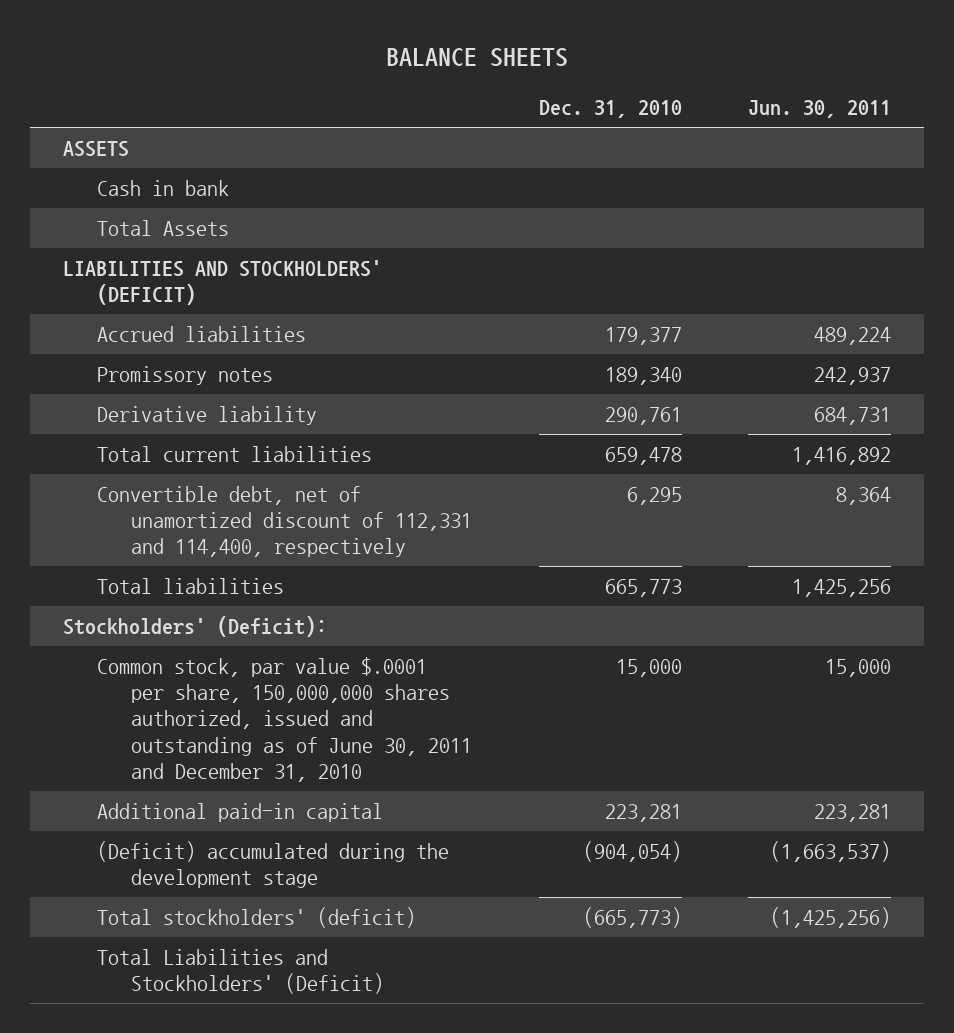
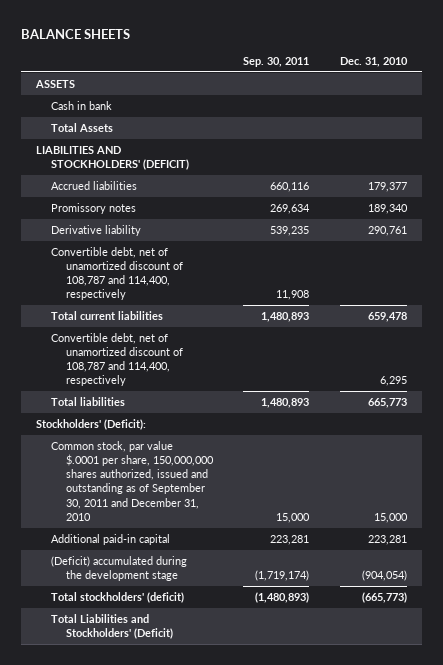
[747,100,891,119] Jun. 30, 2011 -> none
none -> [243,56,310,67] Sep. 30, 2011
none -> [51,247,183,301] Convertible debt, net of unamortized discount of 108,787 and 114,400, respectively
[97,486,473,558] Convertible debt, net of unamortized discount of 112,331 and 114,400, respectively -> [51,333,183,387] Convertible debt, net of unamortized discount of 108,787 and 114,400, respectively
[97,657,473,782] Common stock, par value $.0001 per share, 150,000,000 shares authorized, issued and outstanding as of June 30, 2011 and December 31, 2010 -> [51,441,214,521] Common stock, par value $.0001 per share, 150,000,000 shares authorized, issued and outstanding as of September 30, 2011 and December 31, 2010

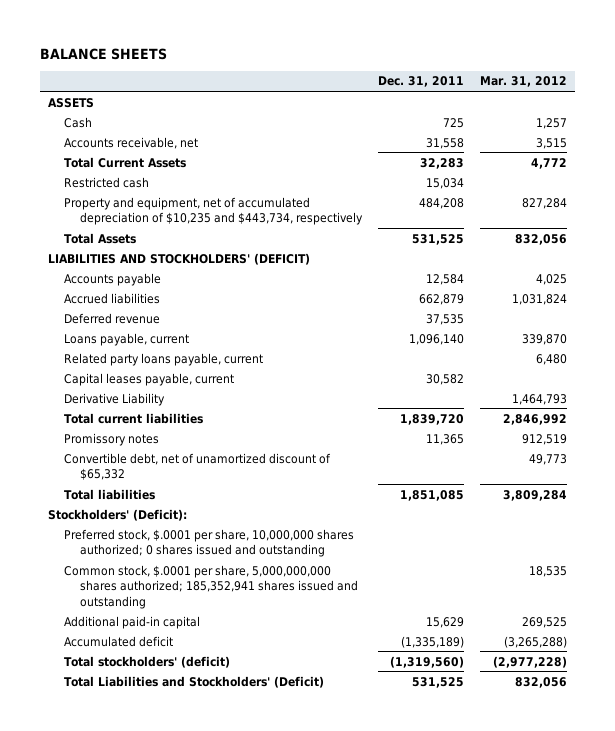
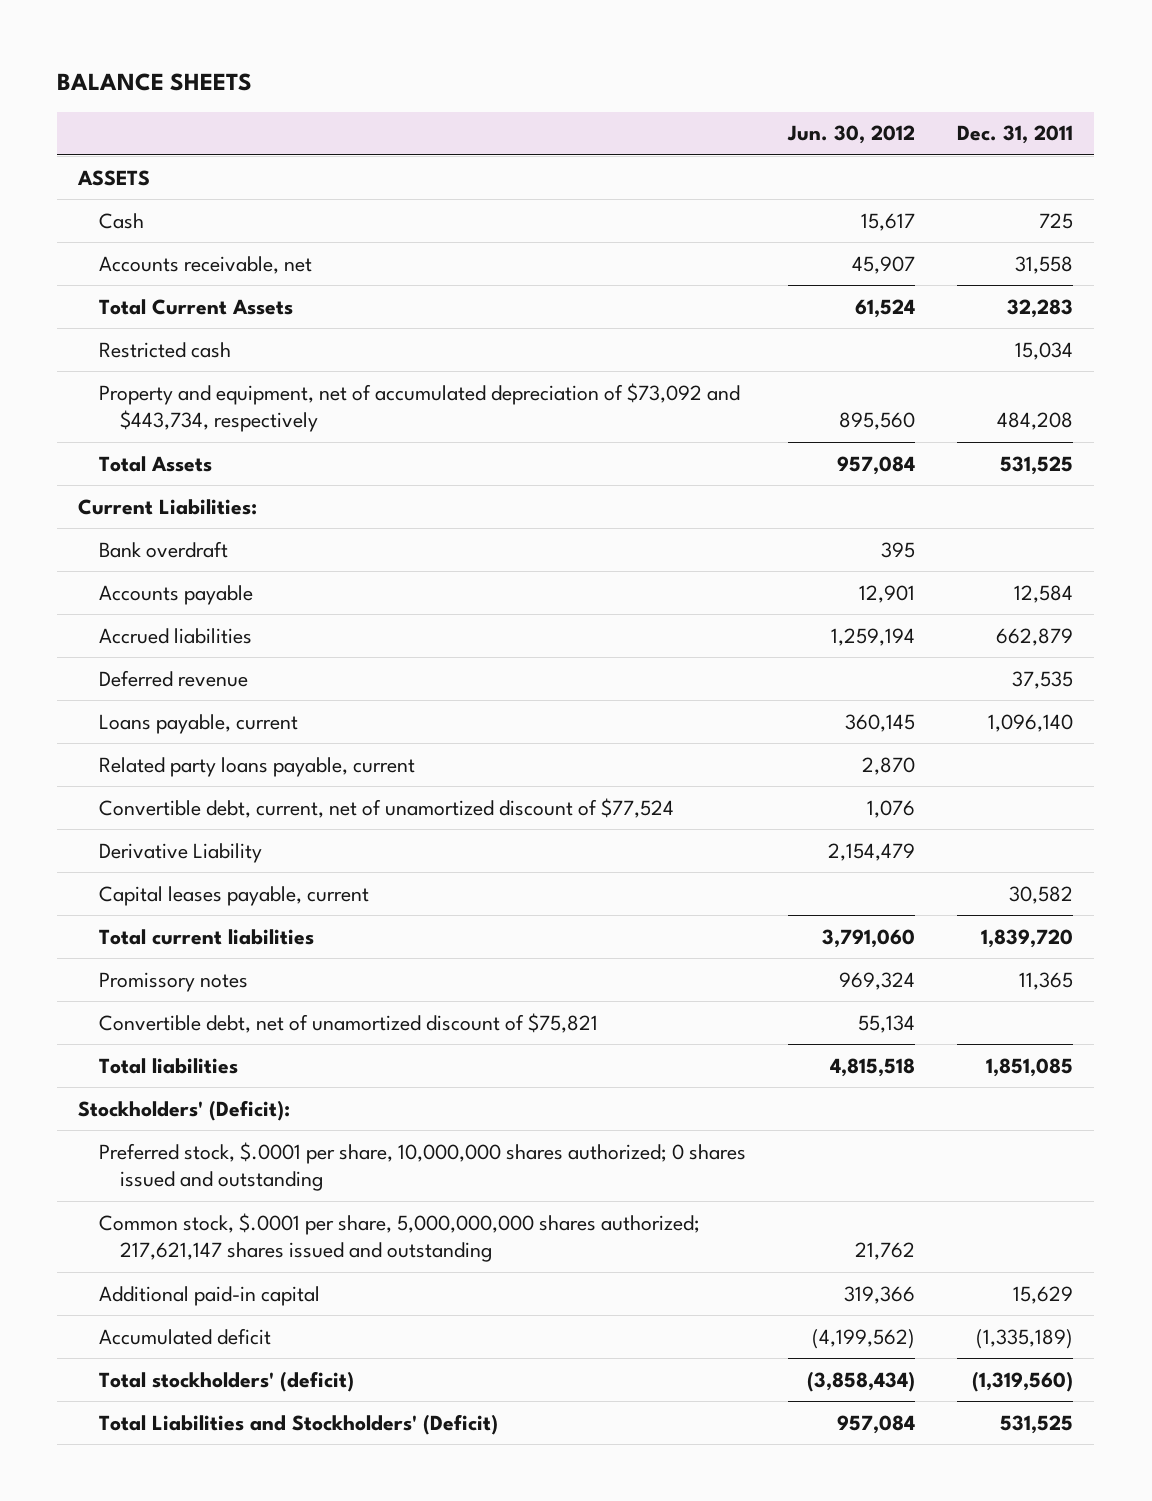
[480,76,568,88] Mar. 31, 2012 -> none
none -> [787,125,916,145] Jun. 30, 2012
[63,196,364,226] Property and equipment, net of accumulated depreciation of $10,235 and $443,734, respectively -> [99,382,741,433] Property and equipment, net of accumulated depreciation of $73,092 and $443,734, respectively
[47,252,310,265] LIABILITIES AND STOCKHOLDERS' (DEFICIT) -> none
none -> [78,498,258,515] Current Liabilities:
none -> [99,540,229,558] Bank overdraft
none -> [99,797,675,818] Convertible debt, current, net of unamortized discount of $77,524
[63,372,234,386] Capital leases payable, current -> [99,885,370,906] Capital leases payable, current
[63,452,331,481] Convertible debt, net of unamortized discount of $65,332 -> [99,1012,599,1033] Convertible debt, net of unamortized discount of $75,821
[63,564,359,609] Common stock, $.0001 per share, 5,000,000,000 shares authorized; 185,352,941 shares issued and outstanding -> [99,1212,701,1263] Common stock, $.0001 per share, 5,000,000,000 shares authorized; 217,621,147 shares issued and outstanding

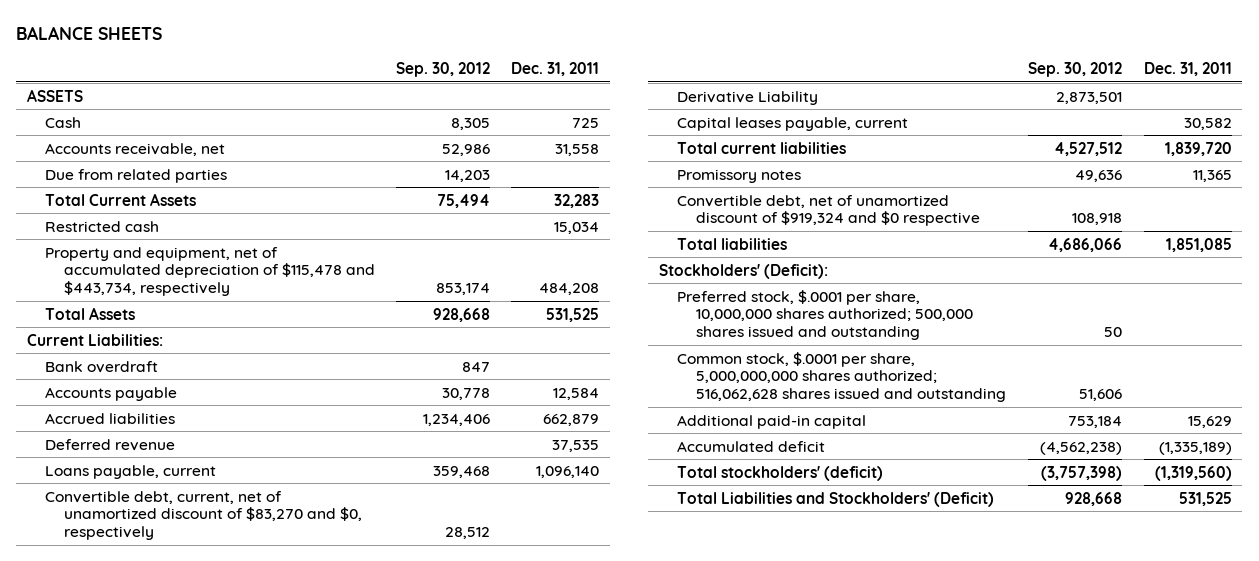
[787,125,916,145] Jun. 30, 2012 -> none
none -> [396,62,491,78] Sep. 30, 2012
none -> [45,168,228,183] Due from related parties
[99,382,741,433] Property and equipment, net of accumulated depreciation of $73,092 and $443,734, respectively -> [45,246,375,297] Property and equipment, net of accumulated depreciation of $115,478 and $443,734, respectively
[99,756,416,777] Related party loans payable, current -> none
[99,797,675,818] Convertible debt, current, net of unamortized discount of $77,524 -> [45,490,362,541] Convertible debt, current, net of unamortized discount of $83,270 and $0, respectively
[99,1012,599,1033] Convertible debt, net of unamortized discount of $75,821 -> [677,194,980,227] Convertible debt, net of unamortized discount of $919,324 and $0 respective
[99,1141,747,1192] Preferred stock, $.0001 per share, 10,000,000 shares authorized; 0 shares issued and outstanding -> [677,289,973,341] Preferred stock, $.0001 per share, 10,000,000 shares authorized; 500,000 shares issued and outstanding
[99,1212,701,1263] Common stock, $.0001 per share, 5,000,000,000 shares authorized; 217,621,147 shares issued and outstanding -> [677,351,1006,403] Common stock, $.0001 per share, 5,000,000,000 shares authorized; 516,062,628 shares issued and outstanding

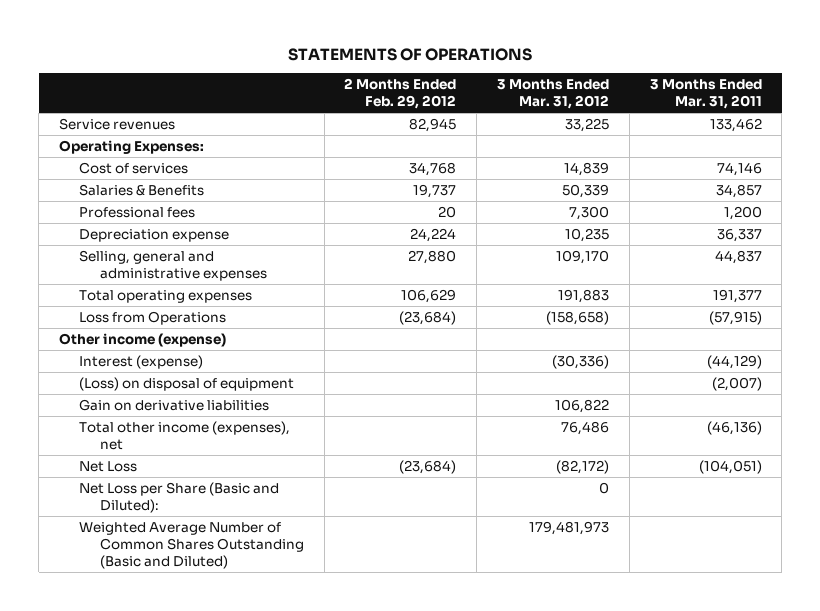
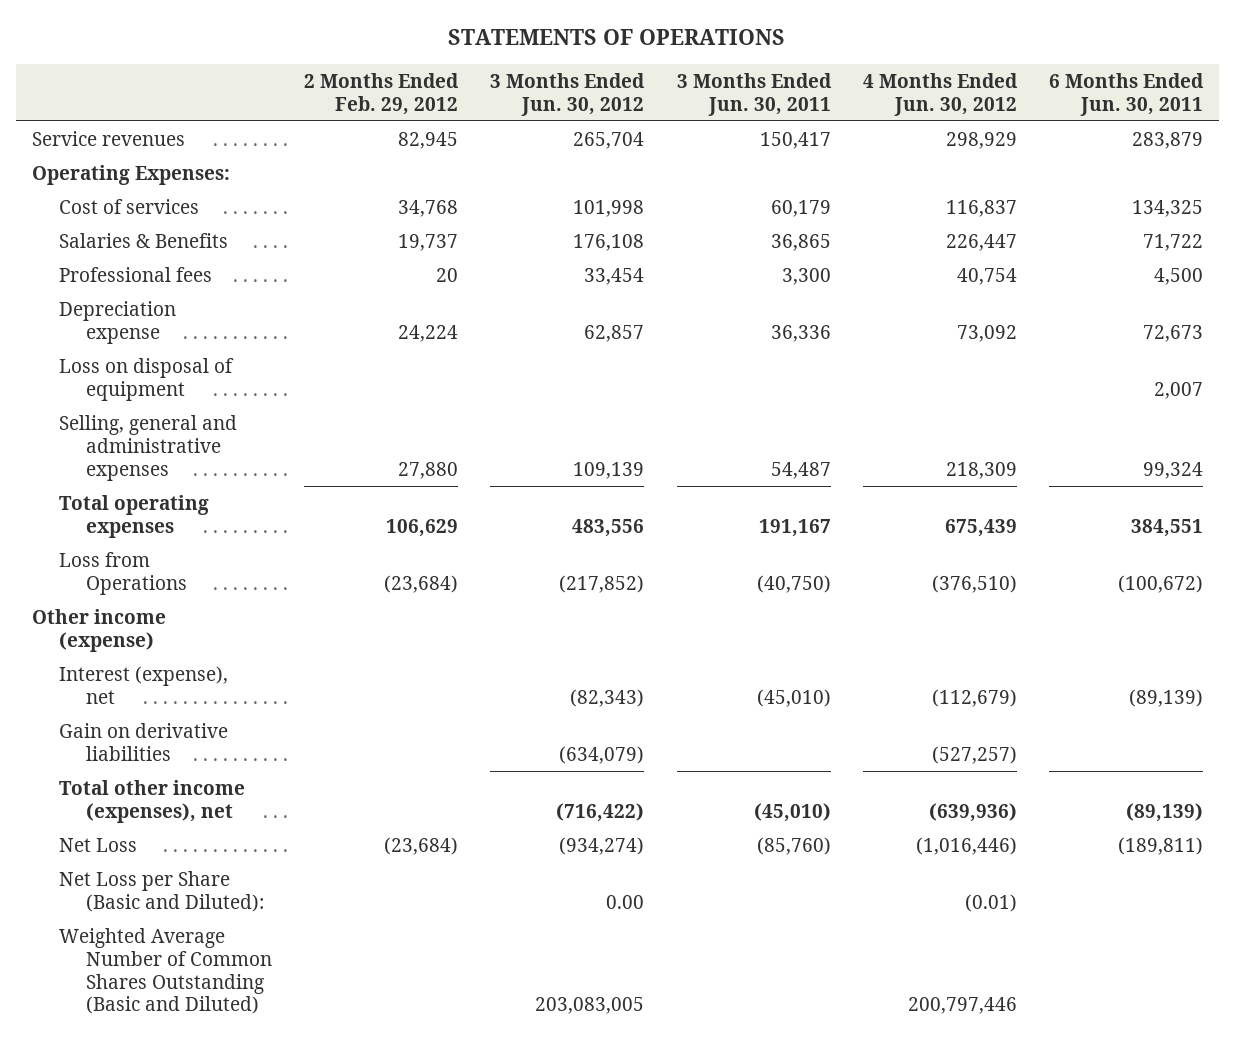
[496,79,609,110] 3 Months Ended Mar. 31, 2012 -> none
[649,79,762,110] 3 Months Ended Mar. 31, 2011 -> none
none -> [490,72,646,116] 3 Months Ended Jun. 30, 2012
none -> [676,72,832,116] 3 Months Ended Jun. 30, 2011
none -> [862,72,1018,116] 4 Months Ended Jun. 30, 2012
none -> [1049,72,1205,116] 6 Months Ended Jun. 30, 2011
none -> [58,357,234,401] Loss on disposal of equipment
[79,376,295,391] (Loss) on disposal of equipment -> none
[79,354,204,369] Interest (expense) -> [58,665,228,704] Interest (expense), net

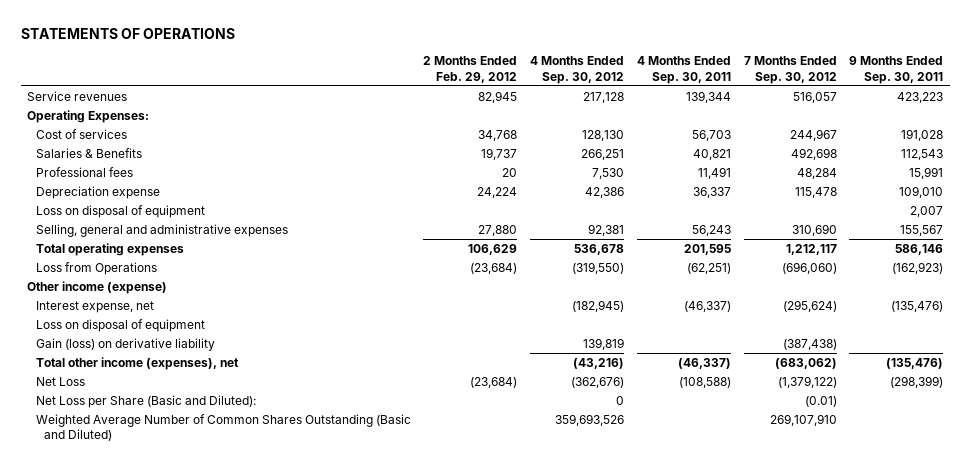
[490,72,646,116] 3 Months Ended Jun. 30, 2012 -> none
[676,72,832,116] 3 Months Ended Jun. 30, 2011 -> none
[862,72,1018,116] 4 Months Ended Jun. 30, 2012 -> none
[1049,72,1205,116] 6 Months Ended Jun. 30, 2011 -> none
none -> [530,56,625,84] 4 Months Ended Sep. 30, 2012
none -> [636,56,731,84] 4 Months Ended Sep. 30, 2011
none -> [743,56,837,84] 7 Months Ended Sep. 30, 2012
none -> [849,56,944,84] 9 Months Ended Sep. 30, 2011
[58,665,228,704] Interest (expense), net -> [35,300,154,313] Interest expense, net
none -> [35,318,205,332] Loss on disposal of equipment
[58,722,228,761] Gain on derivative liabilities -> [35,337,215,351] Gain (loss) on derivative liability

